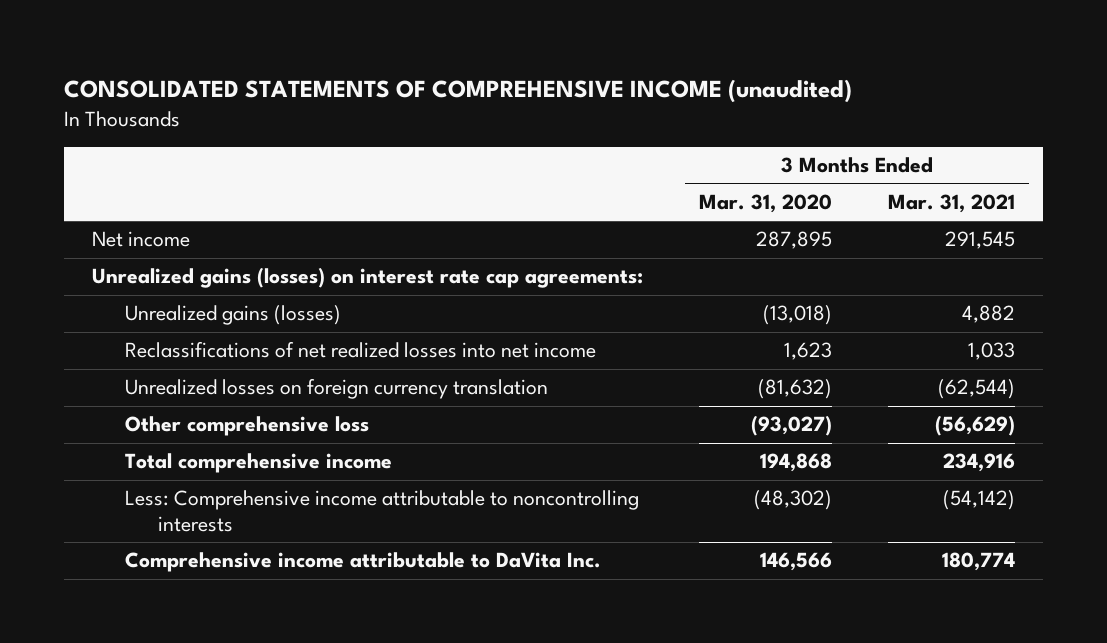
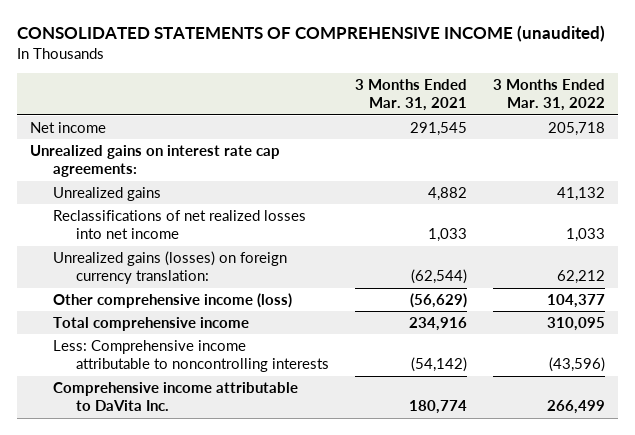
[698,194,832,214] Mar. 31, 2020 -> none
none -> [493,79,606,112] 3 Months Ended Mar. 31, 2022
[91,267,643,289] Unrealized gains (losses) on interest rate cap agreements: -> [29,144,280,178] Unrealized gains on interest rate cap agreements:
[124,305,341,326] Unrealized gains (losses) -> [52,186,161,201] Unrealized gains
[124,378,548,400] Unrealized losses on foreign currency translation -> [52,250,287,285] Unrealized gains (losses) on foreign currency translation:
[124,416,369,437] Other comprehensive loss -> [52,292,292,308] Other comprehensive income (loss)

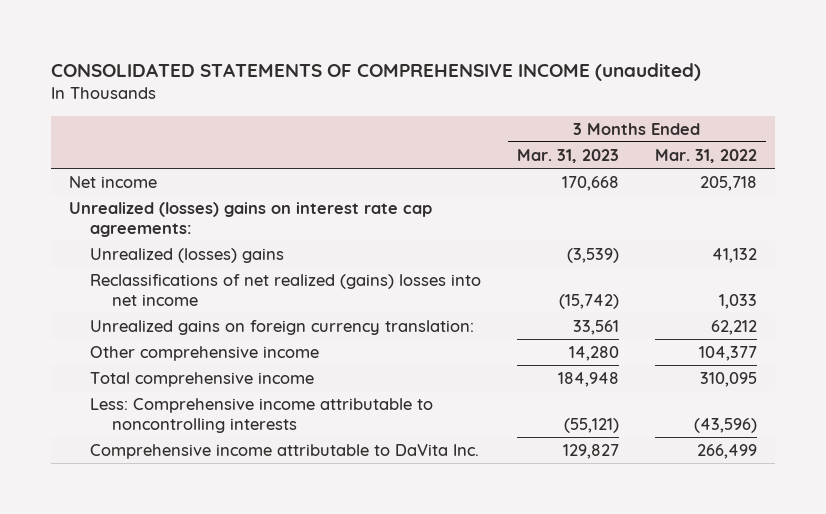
[354,79,467,112] 3 Months Ended Mar. 31, 2021 -> none
none -> [517,148,620,163] Mar. 31, 2023
[29,144,280,178] Unrealized gains on interest rate cap agreements: -> [68,201,432,238] Unrealized (losses) gains on interest rate cap agreements:
[52,186,161,201] Unrealized gains -> [90,247,285,263] Unrealized (losses) gains
[52,209,306,240] Reclassifications of net realized losses into net income -> [90,273,482,307] Reclassifications of net realized (gains) losses into net income
[52,250,287,285] Unrealized gains (losses) on foreign currency translation: -> [90,319,475,335] Unrealized gains on foreign currency translation:
[52,292,292,308] Other comprehensive income (loss) -> [90,345,320,361] Other comprehensive income

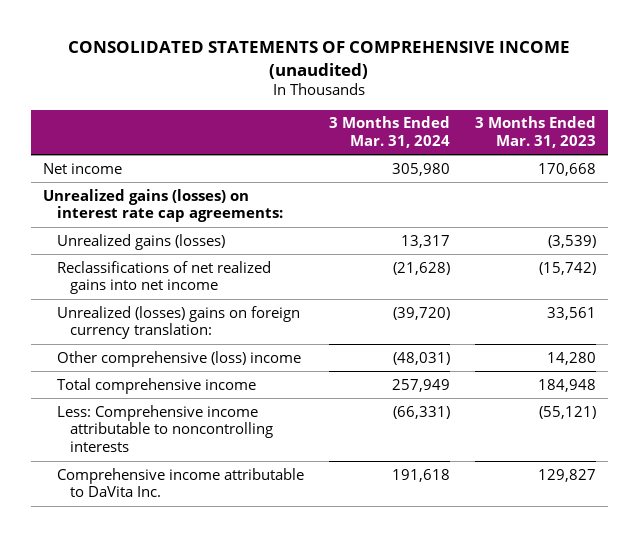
[655,148,758,163] Mar. 31, 2022 -> none
none -> [328,116,450,149] 3 Months Ended Mar. 31, 2024
[68,201,432,238] Unrealized (losses) gains on interest rate cap agreements: -> [43,188,283,223] Unrealized gains (losses) on interest rate cap agreements:
[90,247,285,263] Unrealized (losses) gains -> [56,233,225,250] Unrealized gains (losses)
[90,273,482,307] Reclassifications of net realized (gains) losses into net income -> [56,260,271,295] Reclassifications of net realized gains into net income
[90,319,475,335] Unrealized gains on foreign currency translation: -> [56,305,300,340] Unrealized (losses) gains on foreign currency translation:
[90,345,320,361] Other comprehensive income -> [56,350,301,367] Other comprehensive (loss) income

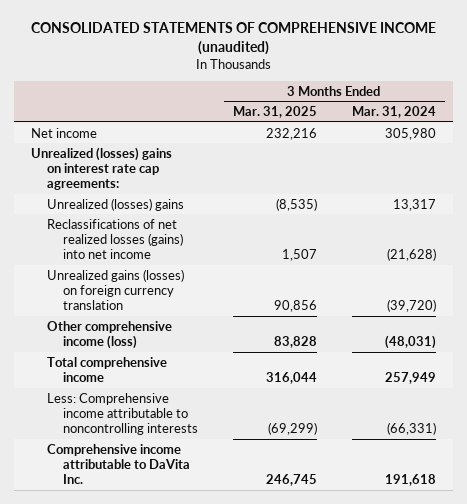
[474,116,596,149] 3 Months Ended Mar. 31, 2023 -> none
none -> [232,106,317,119] Mar. 31, 2025
[43,188,283,223] Unrealized gains (losses) on interest rate cap agreements: -> [31,146,173,191] Unrealized (losses) gains on interest rate cap agreements:
[56,233,225,250] Unrealized gains (losses) -> [47,197,185,211] Unrealized (losses) gains
[56,260,271,295] Reclassifications of net realized gains into net income -> [47,218,183,260] Reclassifications of net realized losses (gains) into net income
[56,305,300,340] Unrealized (losses) gains on foreign currency translation: -> [47,268,185,311] Unrealized gains (losses) on foreign currency translation
[56,350,301,367] Other comprehensive (loss) income -> [47,320,173,349] Other comprehensive income (loss)

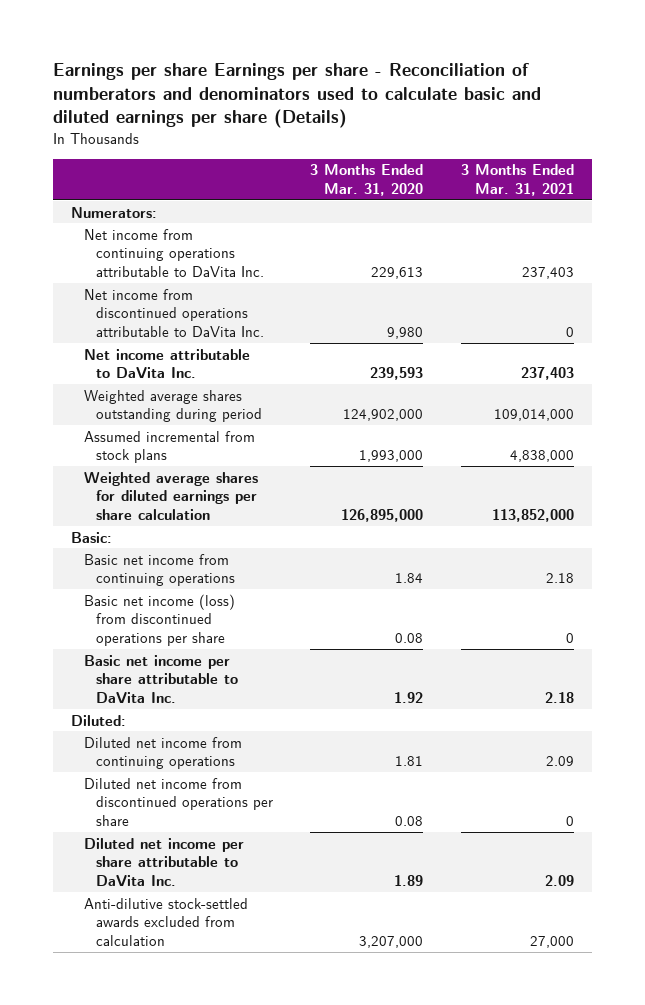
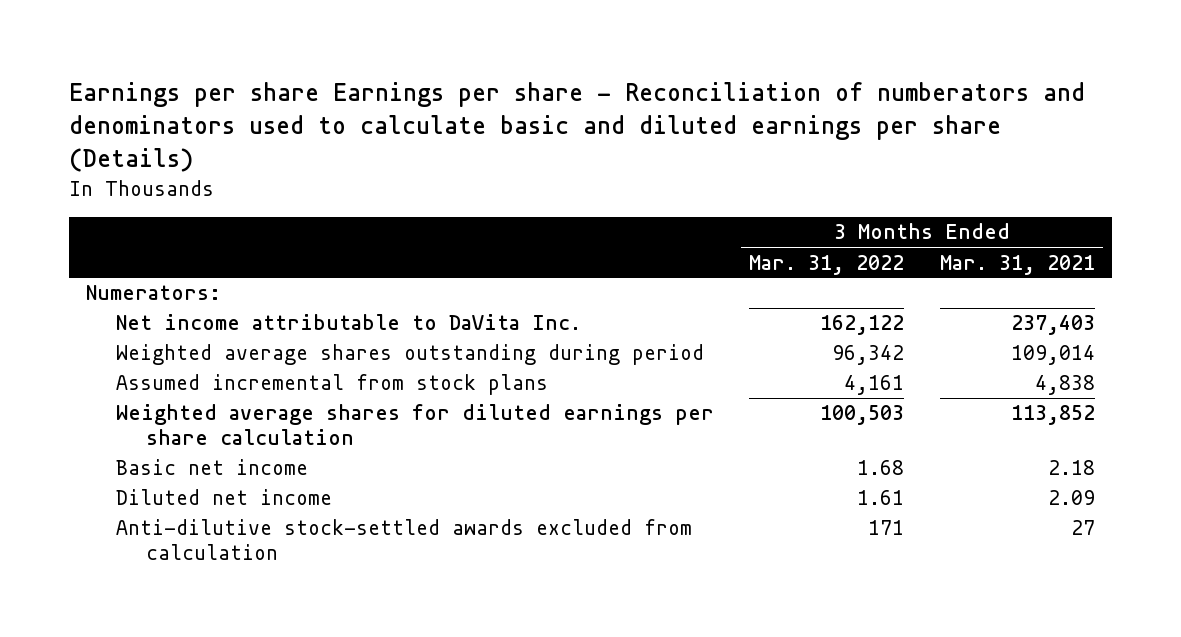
[310,164,424,196] 3 Months Ended Mar. 31, 2020 -> none
none -> [749,254,905,275] Mar. 31, 2022
[83,228,265,277] Net income from continuing operations attributable to DaVita Inc. -> none
[83,288,265,337] Net income from discontinued operations attributable to DaVita Inc. -> none
[71,531,113,543] Basic: -> none
[83,553,236,587] Basic net income from continuing operations -> none
[83,593,235,646] Basic net income (loss) from discontinued operations per share -> none
[71,714,127,726] Diluted: -> none
[83,736,242,770] Diluted net income from continuing operations -> none
[83,777,274,826] Diluted net income from discontinued operations per share -> none
[493,409,574,422] 109,014,000 -> [1010,345,1095,366] 109,014
[509,450,574,463] 4,838,000 -> [1034,375,1095,396] 4,838
[491,508,574,522] 113,852,000 -> [1010,405,1095,426] 113,852
[83,654,239,704] Basic net income per share attributable to DaVita Inc. -> [116,459,309,476] Basic net income
[83,837,244,887] Diluted net income per share attributable to DaVita Inc. -> [116,489,333,506] Diluted net income
[529,935,574,948] 27,000 -> [1070,520,1095,536] 27

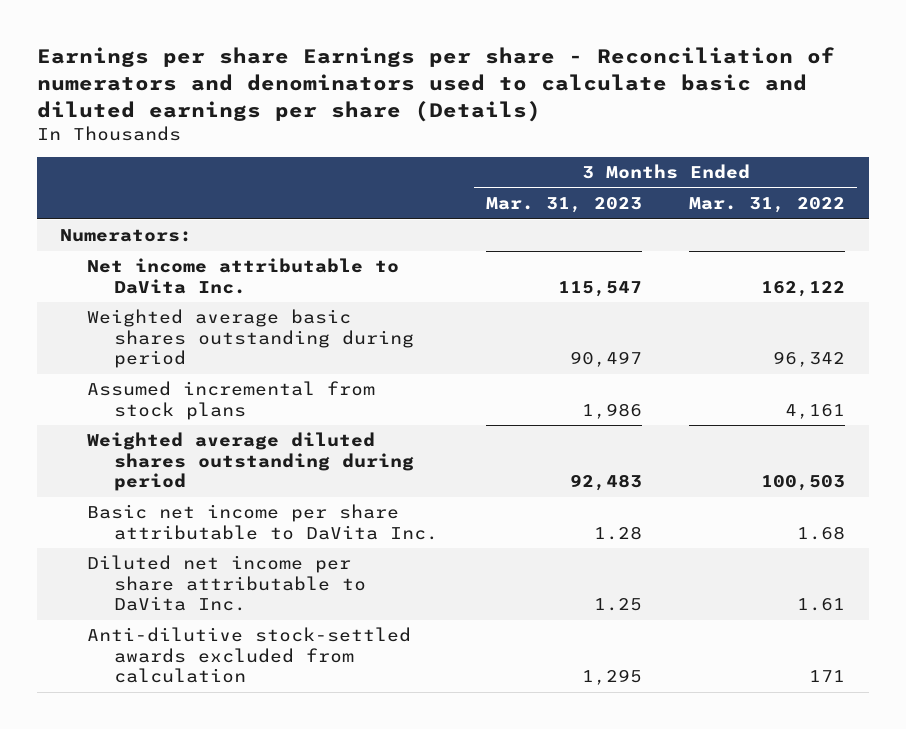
[68,82,1085,173] Earnings per share Earnings per share - Reconciliation of numberators and denominators used to calculate basic and diluted earnings per share (Details) -> [36,47,835,122] Earnings per share Earnings per share - Reconciliation of numerators and denominators used to calculate basic and diluted earnings per share (Details)
[939,254,1095,275] Mar. 31, 2021 -> none
none -> [485,197,642,214] Mar. 31, 2023
[116,344,705,366] Weighted average shares outstanding during period -> [87,309,415,369] Weighted average basic shares outstanding during period
[116,404,715,445] Weighted average shares for diluted earnings per share calculation -> [87,432,415,492] Weighted average diluted shares outstanding during period
[116,459,309,476] Basic net income -> [87,504,439,540] Basic net income per share attributable to DaVita Inc.
[116,489,333,506] Diluted net income -> [87,555,367,612] Diluted net income per share attributable to DaVita Inc.

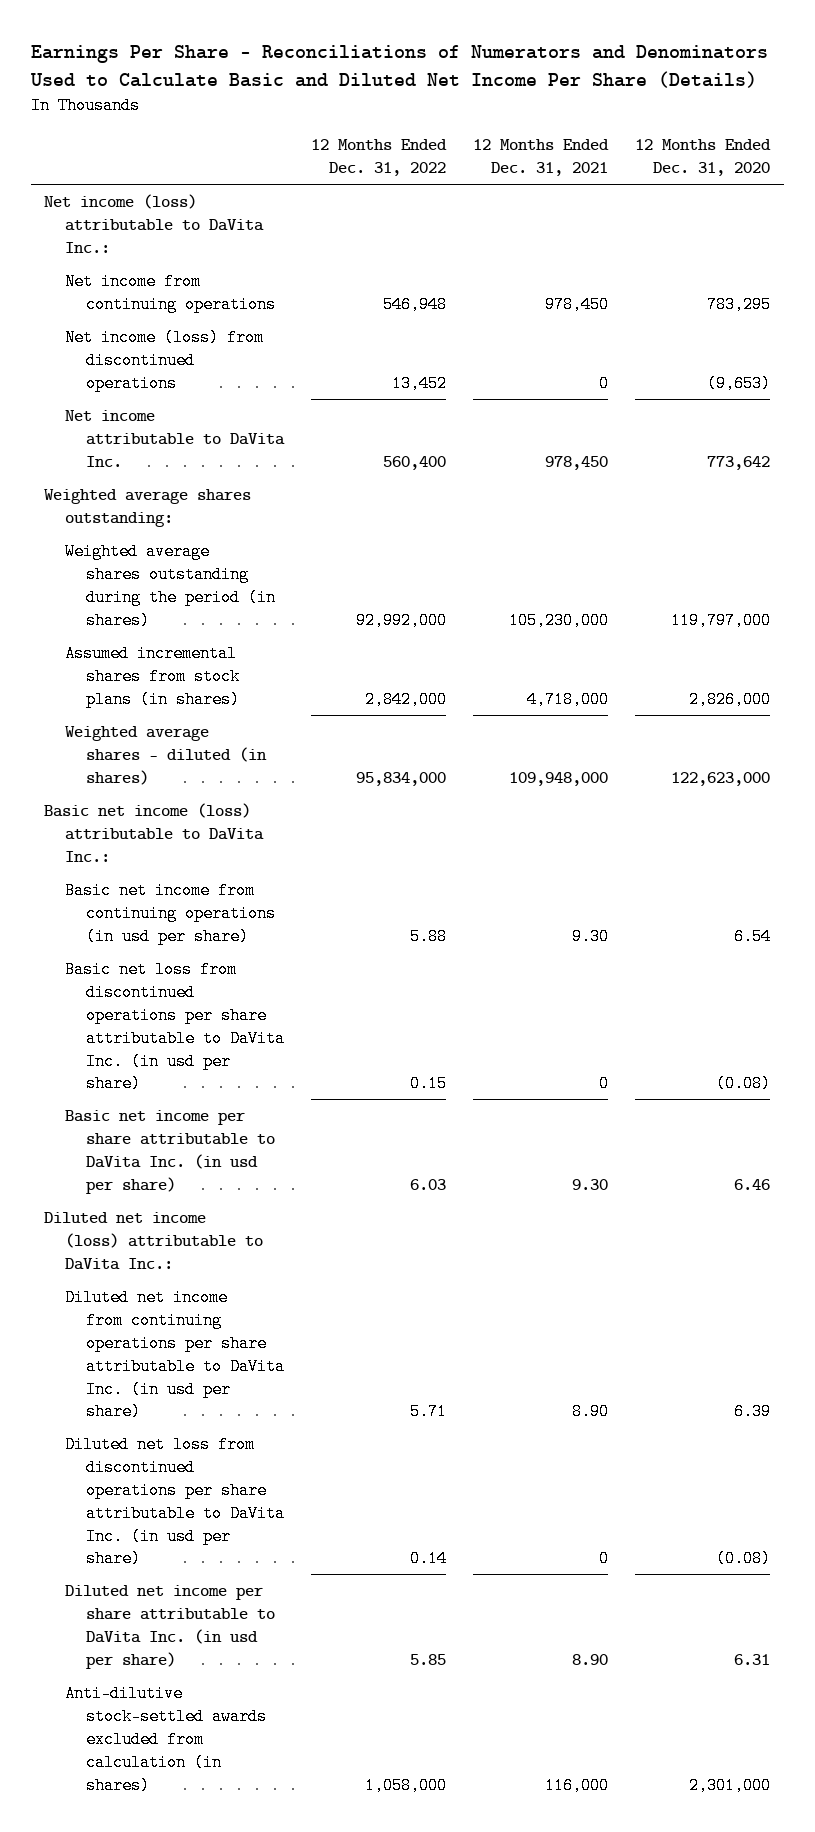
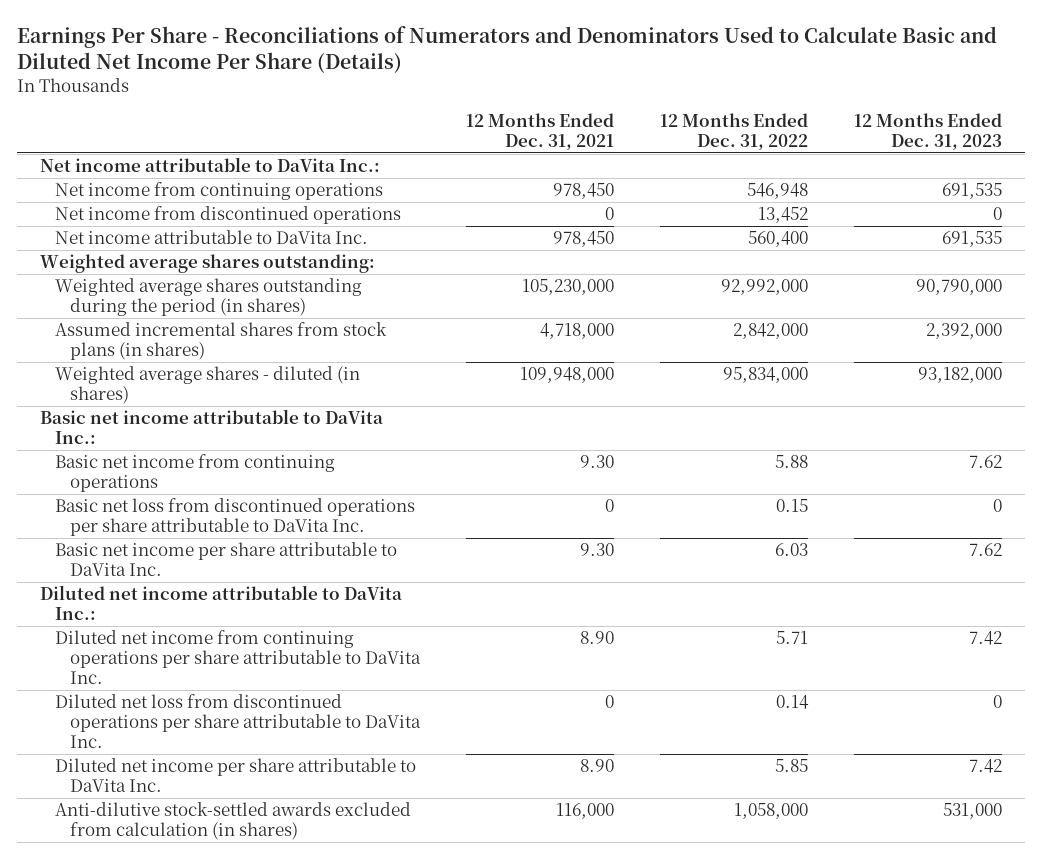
[635,139,772,177] 12 Months Ended Dec. 31, 2020 -> none
none -> [854,113,1003,150] 12 Months Ended Dec. 31, 2023
[44,193,264,253] Net income (loss) attributable to DaVita Inc.: -> [40,157,381,173] Net income attributable to DaVita Inc.:
[64,328,264,392] Net income (loss) from discontinued operations -> [55,206,402,225] Net income from discontinued operations
[44,802,264,862] Basic net income (loss) attributable to DaVita Inc.: -> [40,409,384,445] Basic net income attributable to DaVita Inc.:
[64,881,276,945] Basic net income from continuing operations (in usd per share) -> [55,454,336,493] Basic net income from continuing operations
[64,960,285,1093] Basic net loss from discontinued operations per share attributable to DaVita Inc. (in usd per share) -> [55,498,416,537] Basic net loss from discontinued operations per share attributable to DaVita Inc.
[64,1109,275,1194] Basic net income per share attributable to DaVita Inc. (in usd per share) -> [55,542,398,577] Basic net income per share attributable to DaVita Inc.
[44,1211,263,1270] Diluted net income (loss) attributable to DaVita Inc.: -> [40,585,403,621] Diluted net income attributable to DaVita Inc.:
[64,1288,285,1421] Diluted net income from continuing operations per share attributable to DaVita Inc. (in usd per share) -> [55,630,422,684] Diluted net income from continuing operations per share attributable to DaVita Inc.
[64,1435,285,1568] Diluted net loss from discontinued operations per share attributable to DaVita Inc. (in usd per share) -> [55,694,422,748] Diluted net loss from discontinued operations per share attributable to DaVita Inc.
[64,1584,275,1669] Diluted net income per share attributable to DaVita Inc. (in usd per share) -> [55,758,417,793] Diluted net income per share attributable to DaVita Inc.

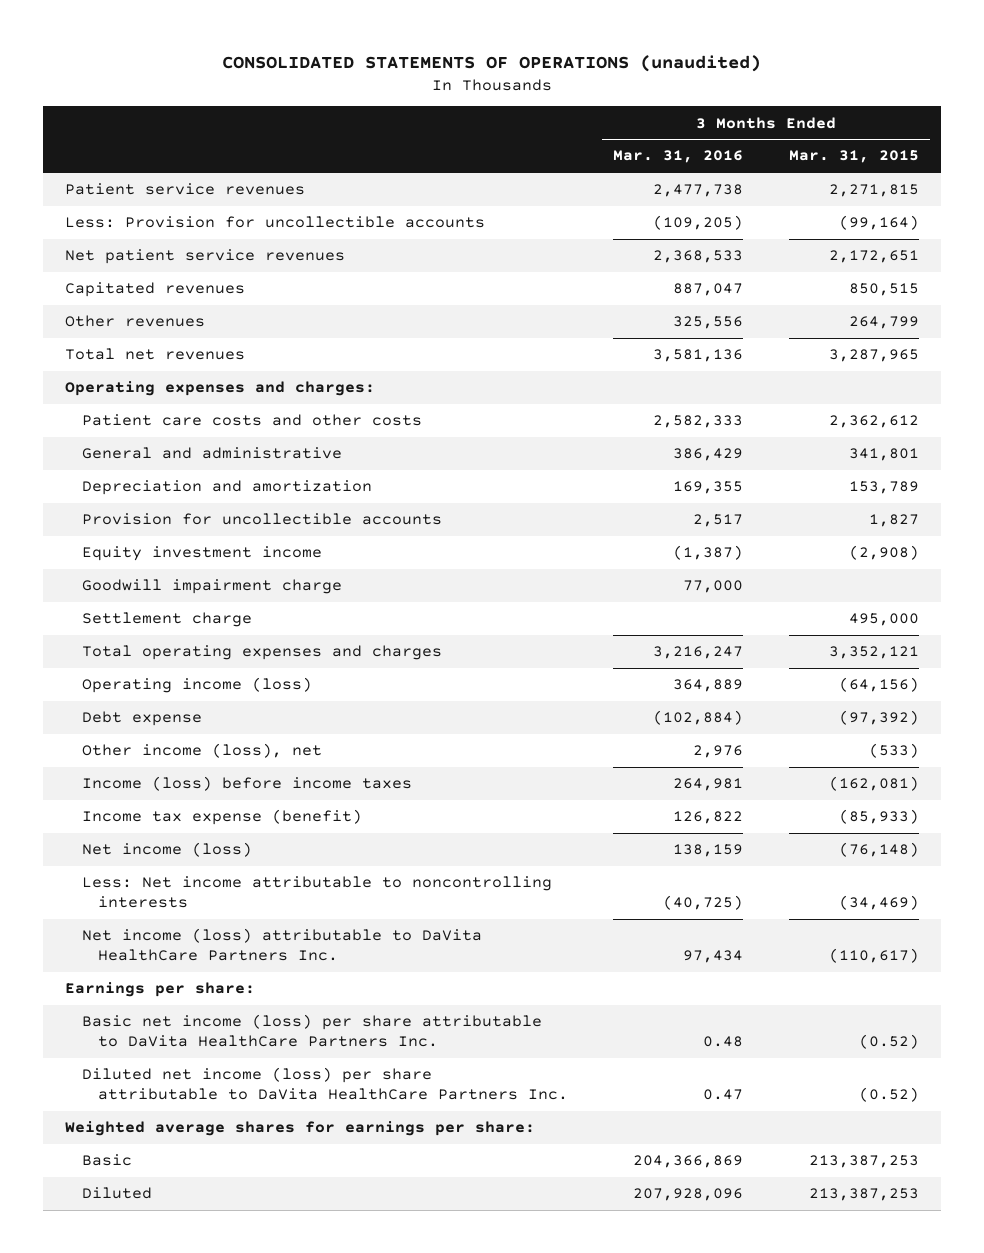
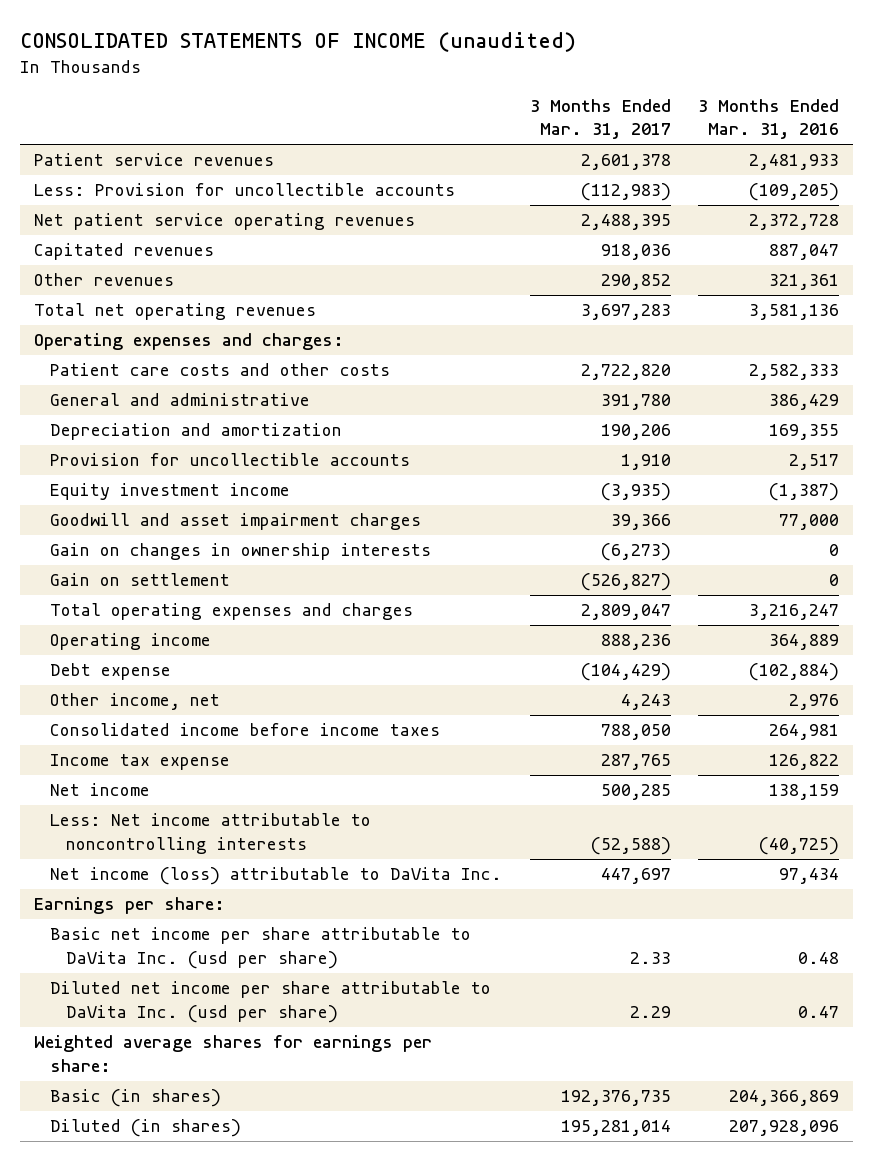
[221,55,761,73] CONSOLIDATED STATEMENTS OF OPERATIONS (unaudited) -> [20,32,577,53] CONSOLIDATED STATEMENTS OF INCOME (unaudited)
[788,150,919,164] Mar. 31, 2015 -> none
none -> [529,98,671,140] 3 Months Ended Mar. 31, 2017
[653,184,744,198] 2,477,738 -> [749,154,840,171] 2,481,933
[65,249,346,265] Net patient service revenues -> [33,213,415,231] Net patient service operating revenues
[653,250,744,264] 2,368,533 -> [749,214,840,231] 2,372,728
[673,316,744,330] 325,556 -> [769,274,840,291] 321,361
[65,348,246,361] Total net revenues -> [33,303,316,321] Total net operating revenues
[81,579,342,595] Goodwill impairment charge -> none
[81,612,252,628] Settlement charge -> none
none -> [49,513,421,531] Goodwill and asset impairment charges
none -> [49,543,431,561] Gain on changes in ownership interests
none -> [49,573,230,587] Gain on settlement
[81,677,312,694] Operating income (loss) -> [49,633,211,651] Operating income
[81,743,322,759] Other income (loss), net -> [49,693,220,711] Other income, net
[81,776,412,792] Income (loss) before income taxes -> [49,723,440,737] Consolidated income before income taxes
[81,809,362,826] Income tax expense (benefit) -> [49,754,230,771] Income tax expense
[81,842,252,858] Net income (loss) -> [49,783,150,797] Net income
[81,928,482,962] Net income (loss) attributable to DaVita HealthCare Partners Inc. -> [49,867,502,886] Net income (loss) attributable to DaVita Inc.
[81,1014,542,1048] Basic net income (loss) per share attributable to DaVita HealthCare Partners Inc. -> [49,927,471,969] Basic net income per share attributable to DaVita Inc. (usd per share)
[81,1067,568,1101] Diluted net income (loss) per share attributable to DaVita HealthCare Partners Inc. -> [49,981,491,1023] Diluted net income per share attributable to DaVita Inc. (usd per share)
[81,1154,132,1167] Basic -> [49,1089,221,1108] Basic (in shares)
[81,1187,152,1200] Diluted -> [49,1119,241,1138] Diluted (in shares)

